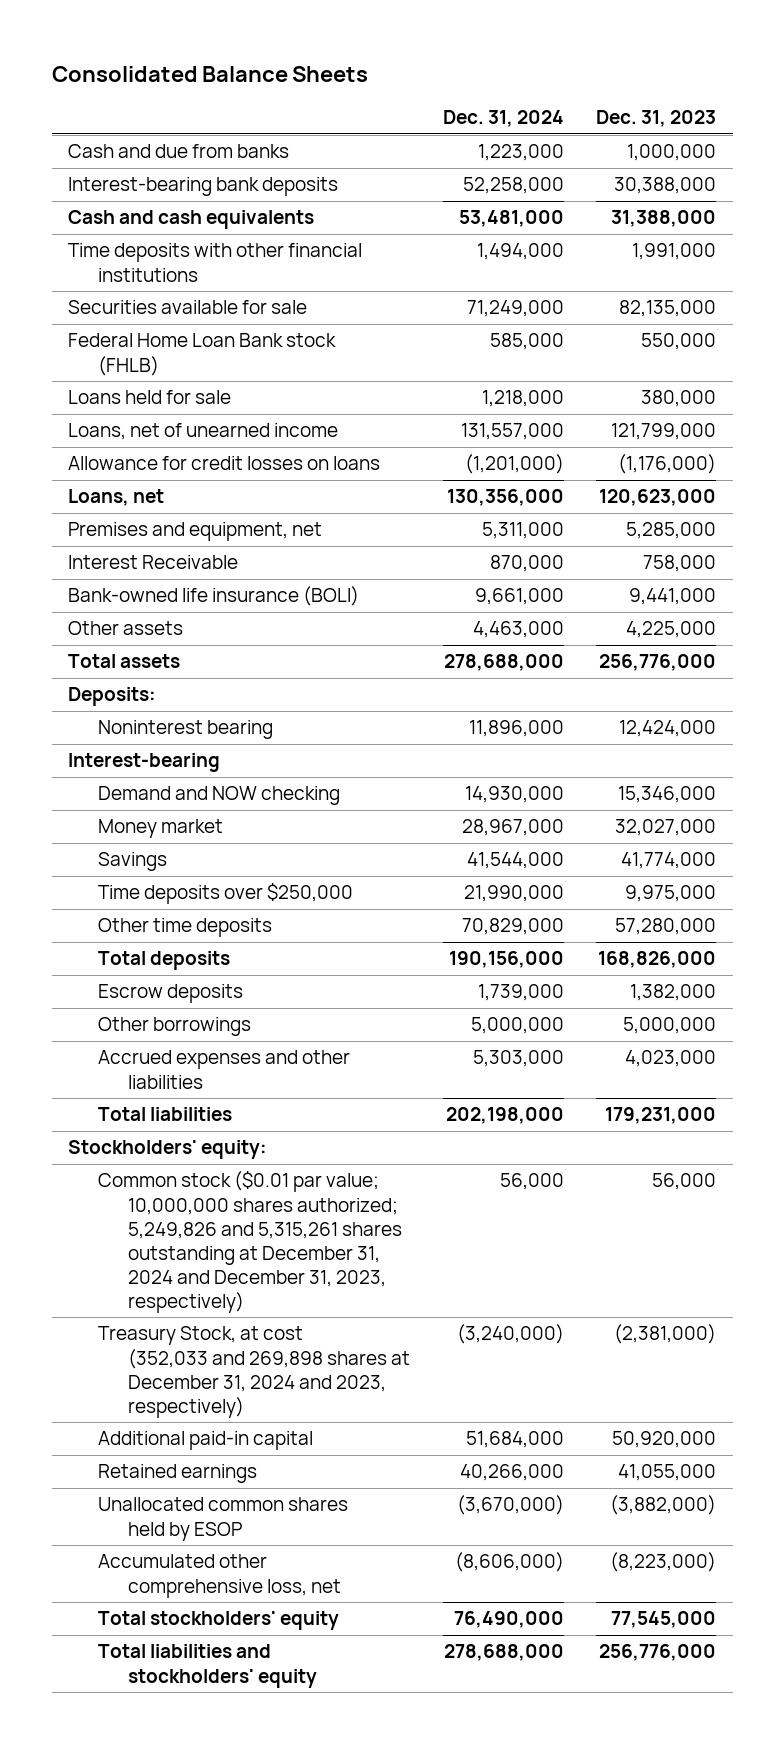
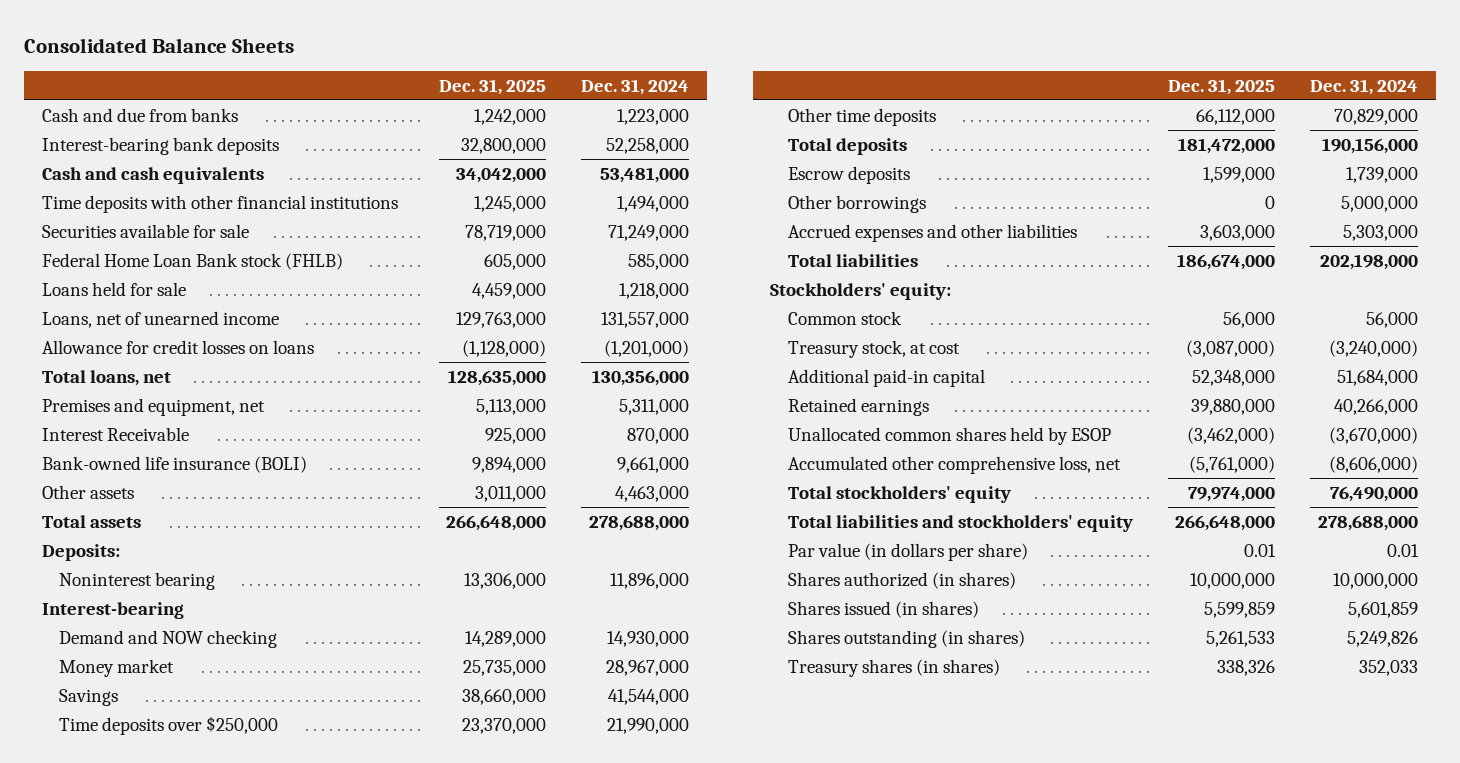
[596,110,717,128] Dec. 31, 2023 -> none
none -> [439,78,547,95] Dec. 31, 2025
[68,489,165,507] Loans, net -> [41,369,171,386] Total loans, net
[98,1171,403,1314] Common stock ($0.01 par value; 10,000,000 shares authorized; 5,249,826 and 5,315,261 shares outstanding at December 31, 2024 and December 31, 2023, respectively) -> [787,310,902,325] Common stock
[98,1326,411,1418] Treasury Stock, at cost (352,033 and 269,898 shares at December 31, 2024 and 2023, respectively) -> [787,339,960,358] Treasury stock, at cost
none -> [787,542,1028,561] Par value (in dollars per share)
none -> [787,571,1016,589] Shares authorized (in shares)
none -> [787,600,979,618] Shares issued (in shares)
none -> [787,629,1025,648] Shares outstanding (in shares)
none -> [787,658,1000,677] Treasury shares (in shares)

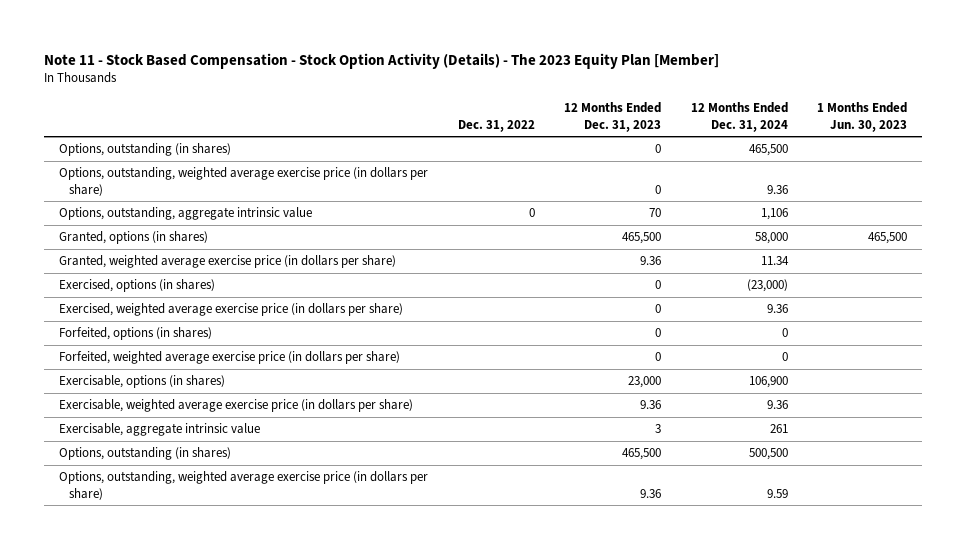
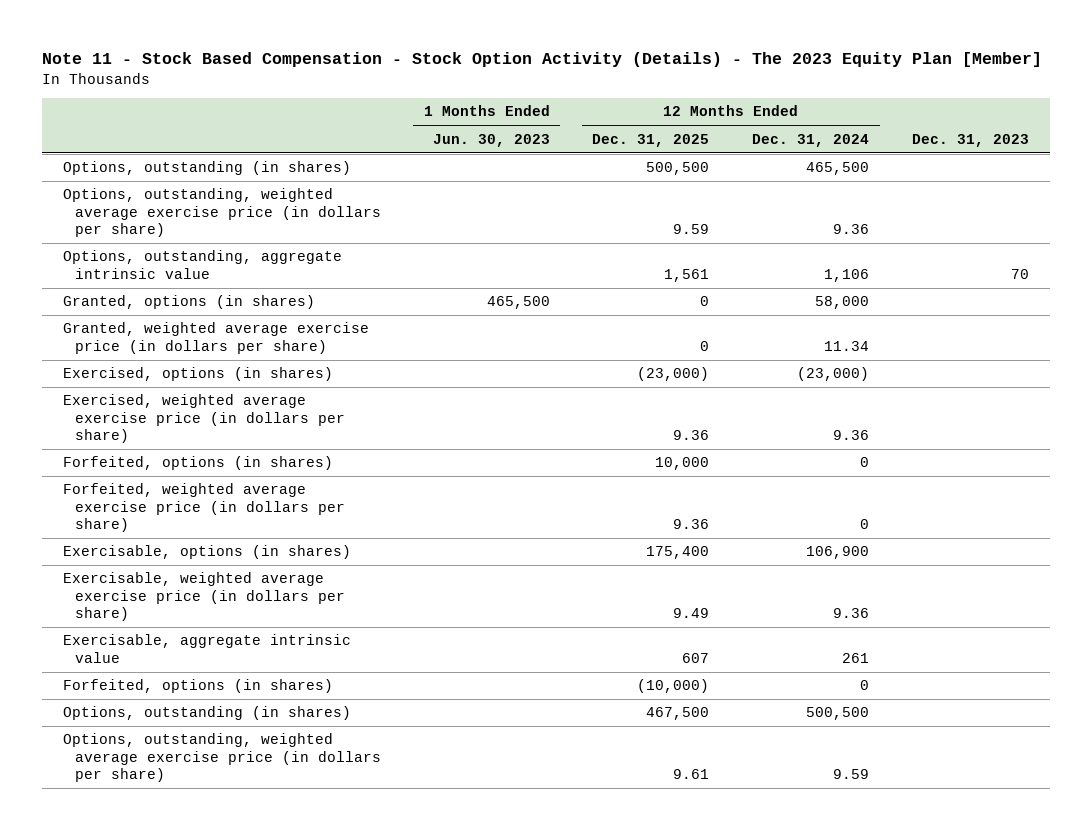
[457,119,535,132] Dec. 31, 2022 -> none
[564,101,662,132] 12 Months Ended Dec. 31, 2023 -> none
none -> [592,133,710,147] Dec. 31, 2025
none -> [912,133,1030,147] Dec. 31, 2023
none -> [63,679,334,694] Forfeited, options (in shares)

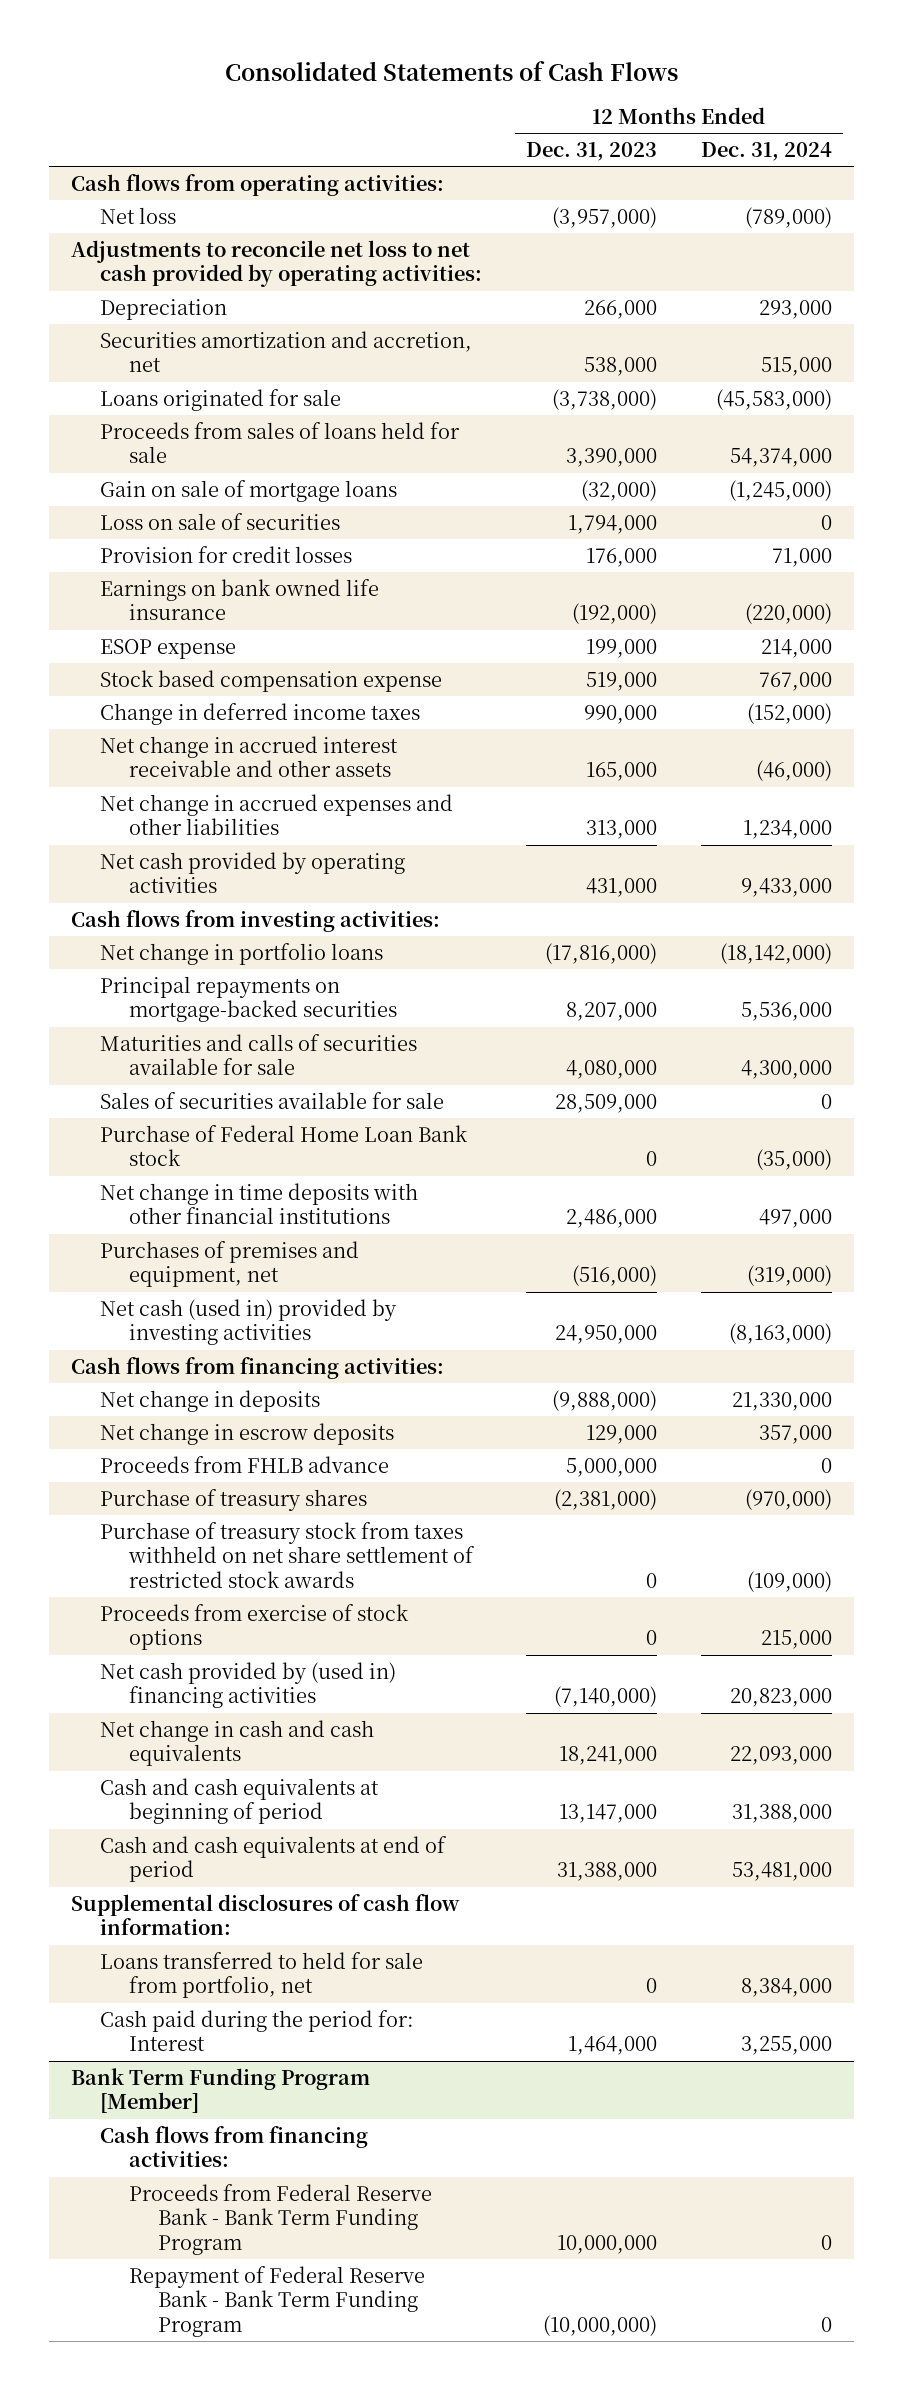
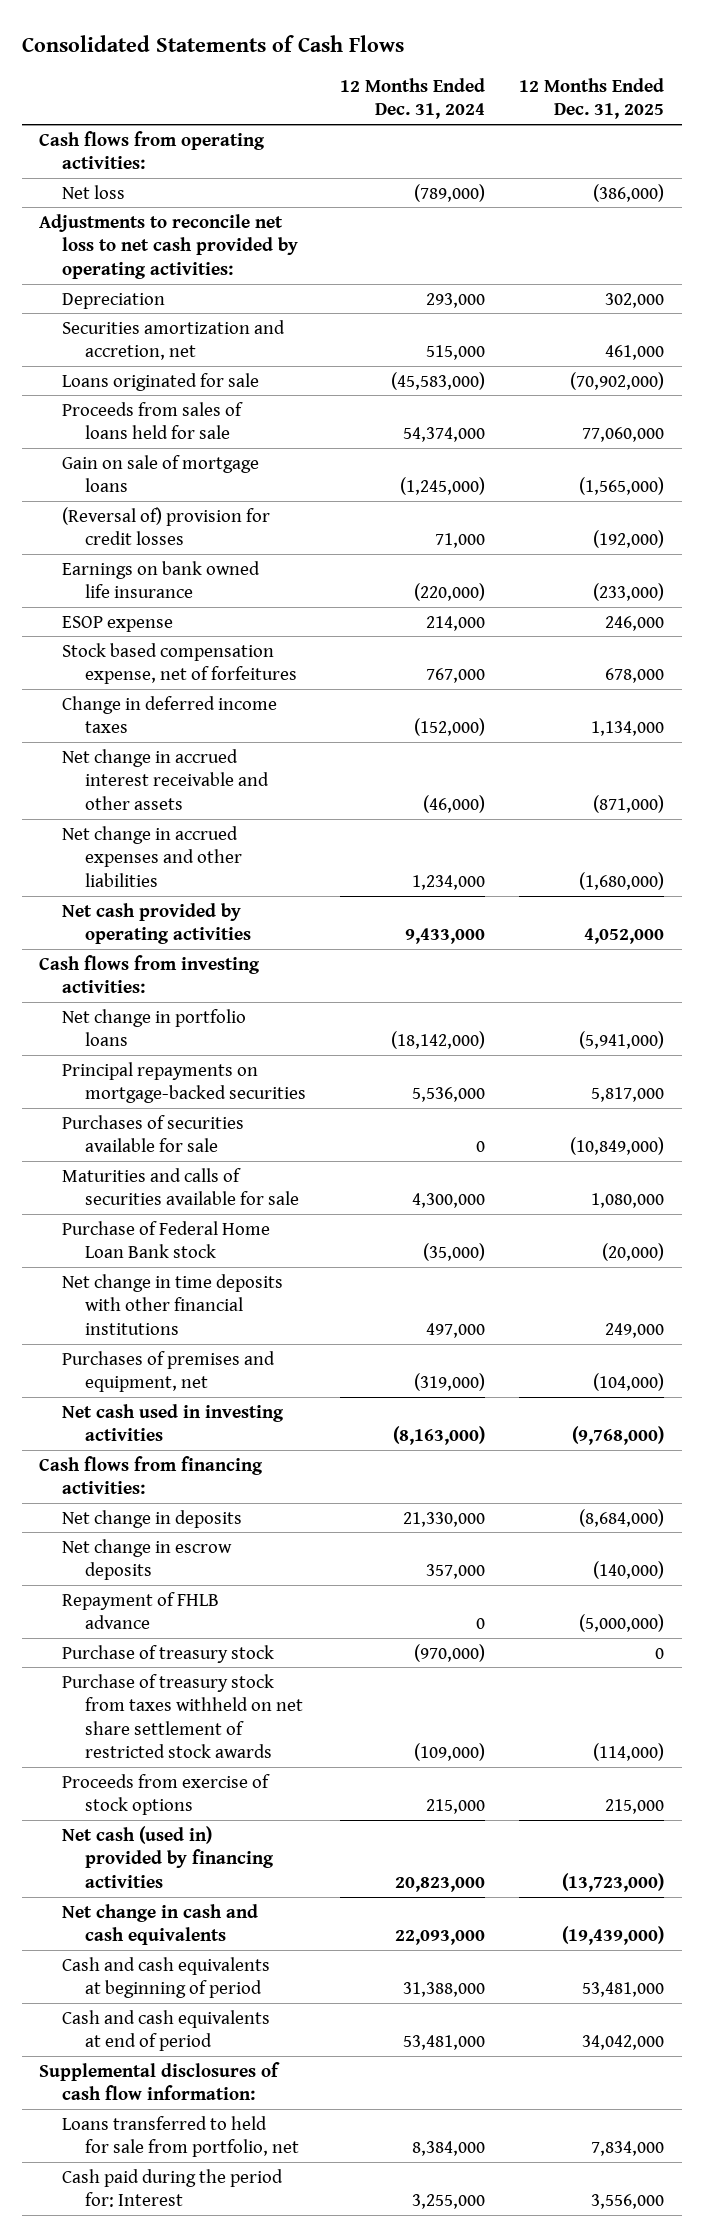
[526,142,658,162] Dec. 31, 2023 -> none
none -> [519,77,665,120] 12 Months Ended Dec. 31, 2025
[100,512,341,530] Loss on sale of securities -> none
[100,545,353,563] Provision for credit losses -> [62,506,271,546] (Reversal of) provision for credit losses
[100,669,443,692] Stock based compensation expense -> [62,642,297,685] Stock based compensation expense, net of forfeitures
none -> [62,1114,245,1153] Purchases of securities available for sale
[100,1091,445,1109] Sales of securities available for sale -> none
[100,1298,398,1346] Net cash (used in) provided by investing activities -> [62,1403,285,1442] Net cash used in investing activities
[100,1455,390,1473] Proceeds from FHLB advance -> none
none -> [62,1591,220,1630] Repayment of FHLB advance
[100,1488,368,1511] Purchase of treasury shares -> [62,1644,275,1663] Purchase of treasury stock
[100,1661,397,1709] Net cash provided by (used in) financing activities -> [62,1825,274,1888] Net cash (used in) provided by financing activities
[71,2067,371,2114] Bank Term Funding Program [Member] -> none
[100,2125,369,2168] Cash flows from financing activities: -> none
[129,2183,433,2256] Proceeds from Federal Reserve Bank - Bank Term Funding Program -> none
[129,2265,426,2338] Repayment of Federal Reserve Bank - Bank Term Funding Program -> none

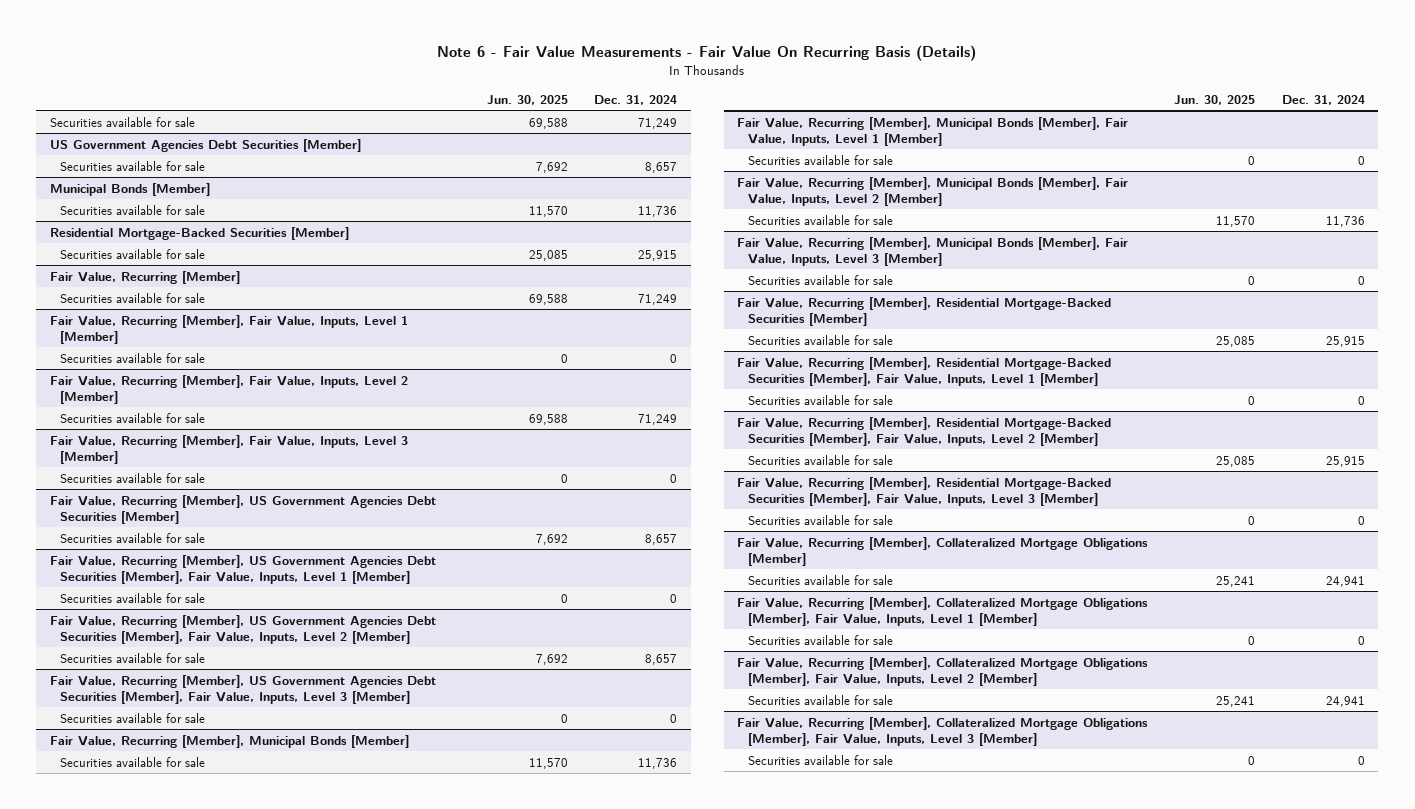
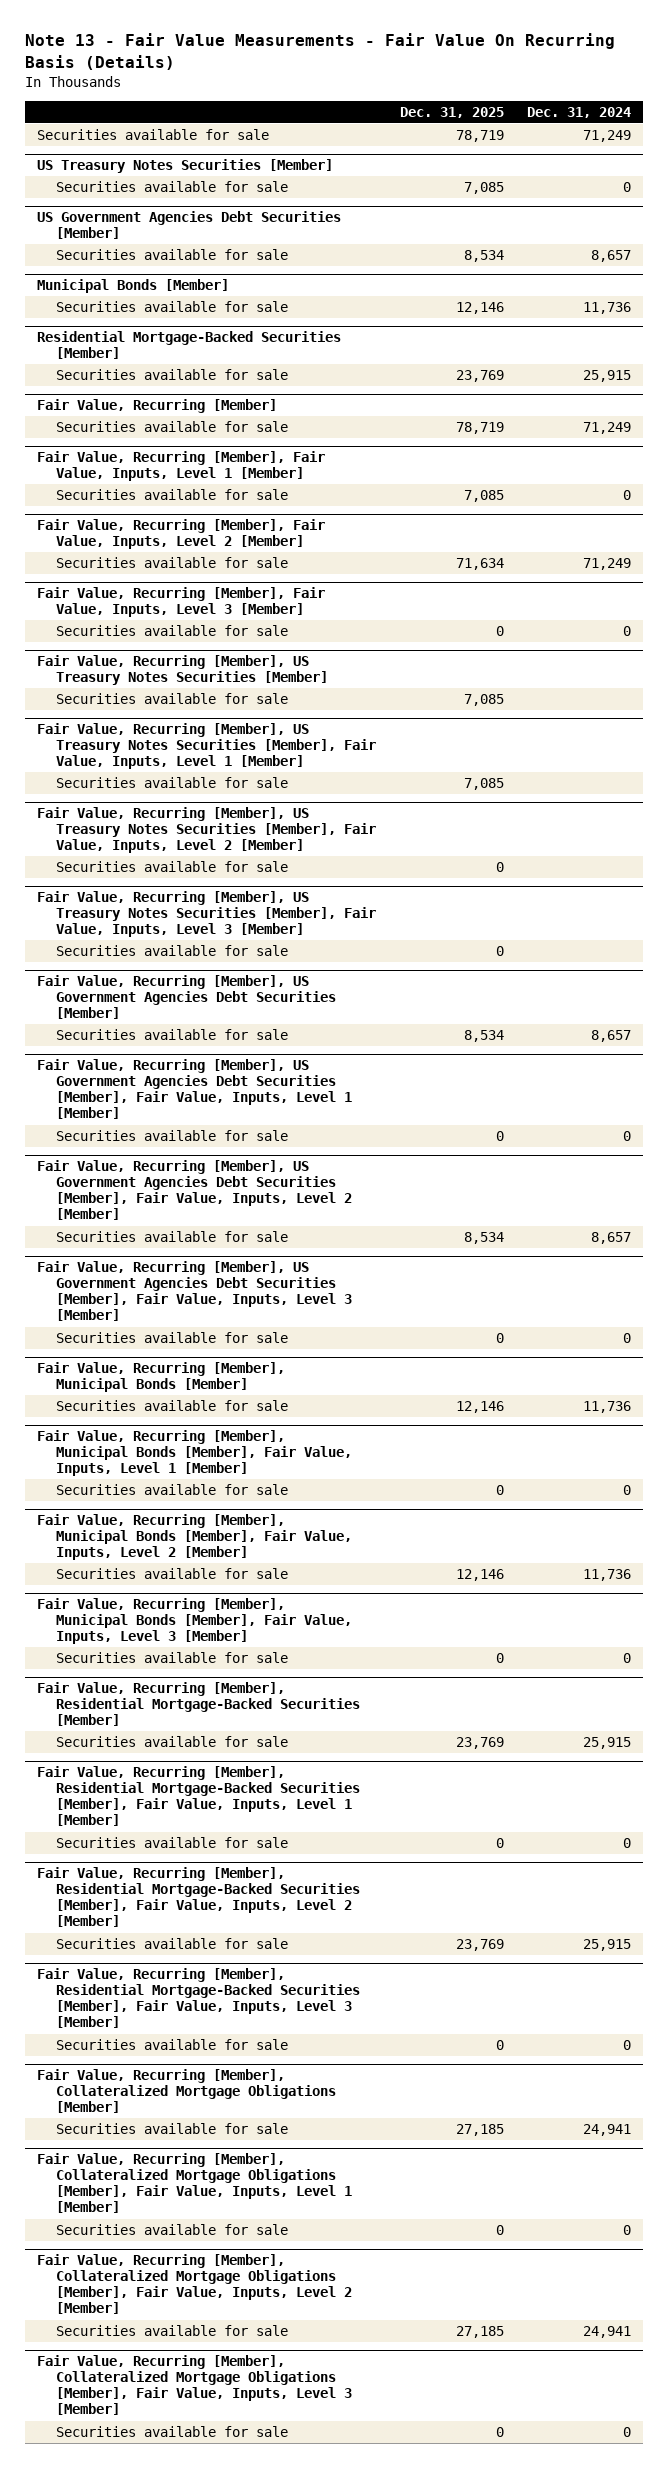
[437,44,977,61] Note 6 - Fair Value Measurements - Fair Value On Recurring Basis (Details) -> [24,33,615,70] Note 13 - Fair Value Measurements - Fair Value On Recurring Basis (Details)
[486,94,568,105] Jun. 30, 2025 -> none
none -> [399,106,504,118] Dec. 31, 2025
none -> [36,159,333,174] US Treasury Notes Securities [Member]
none -> [55,181,288,193] Securities available for sale
none -> [36,655,328,686] Fair Value, Recurring [Member], US Treasury Notes Securities [Member]
none -> [55,693,288,705] Securities available for sale
none -> [36,723,376,770] Fair Value, Recurring [Member], US Treasury Notes Securities [Member], Fair Value, Inputs, Level 1 [Member]
none -> [55,777,288,789] Securities available for sale
none -> [36,807,376,854] Fair Value, Recurring [Member], US Treasury Notes Securities [Member], Fair Value, Inputs, Level 2 [Member]
none -> [55,861,288,873] Securities available for sale
none -> [36,891,376,938] Fair Value, Recurring [Member], US Treasury Notes Securities [Member], Fair Value, Inputs, Level 3 [Member]
none -> [55,945,288,957] Securities available for sale

